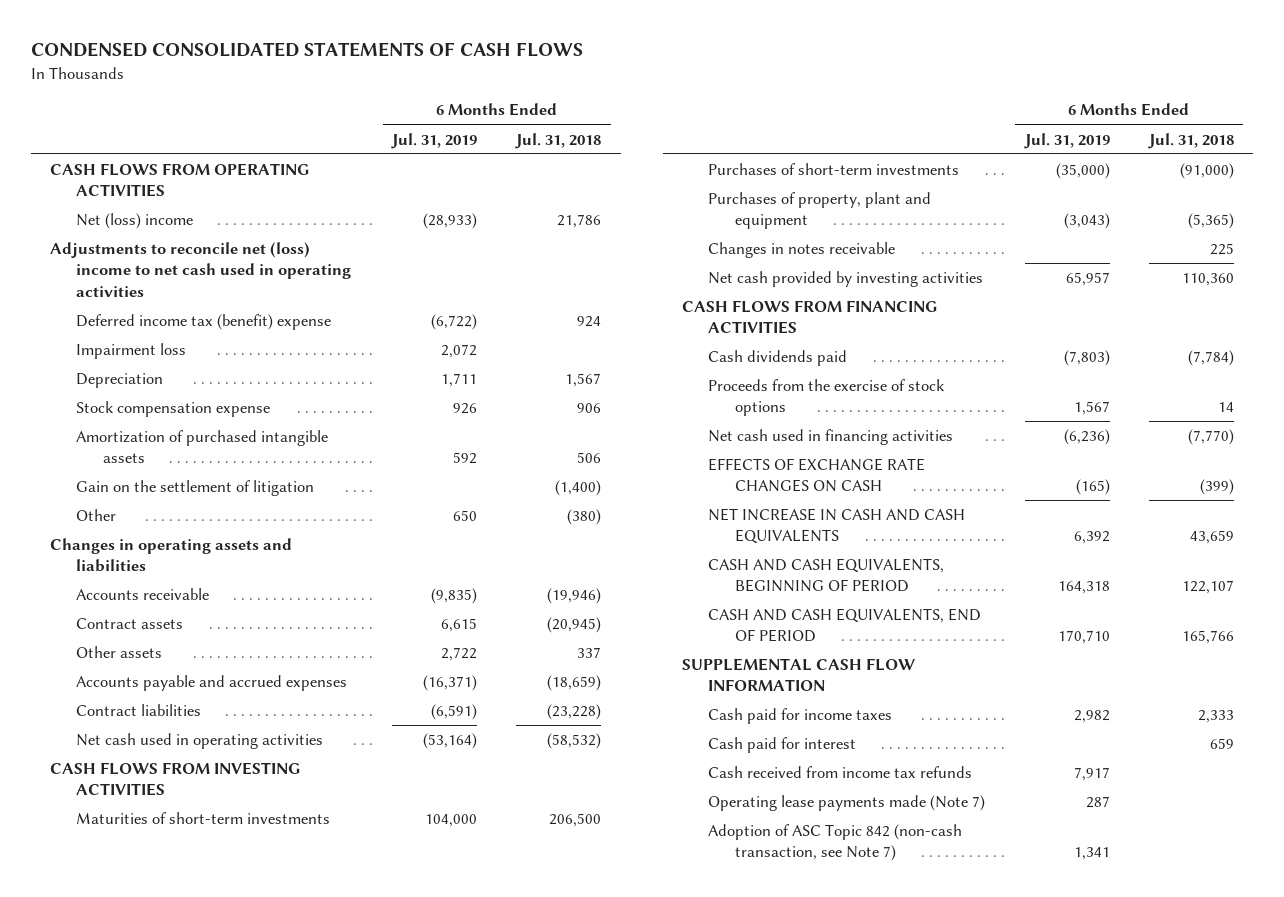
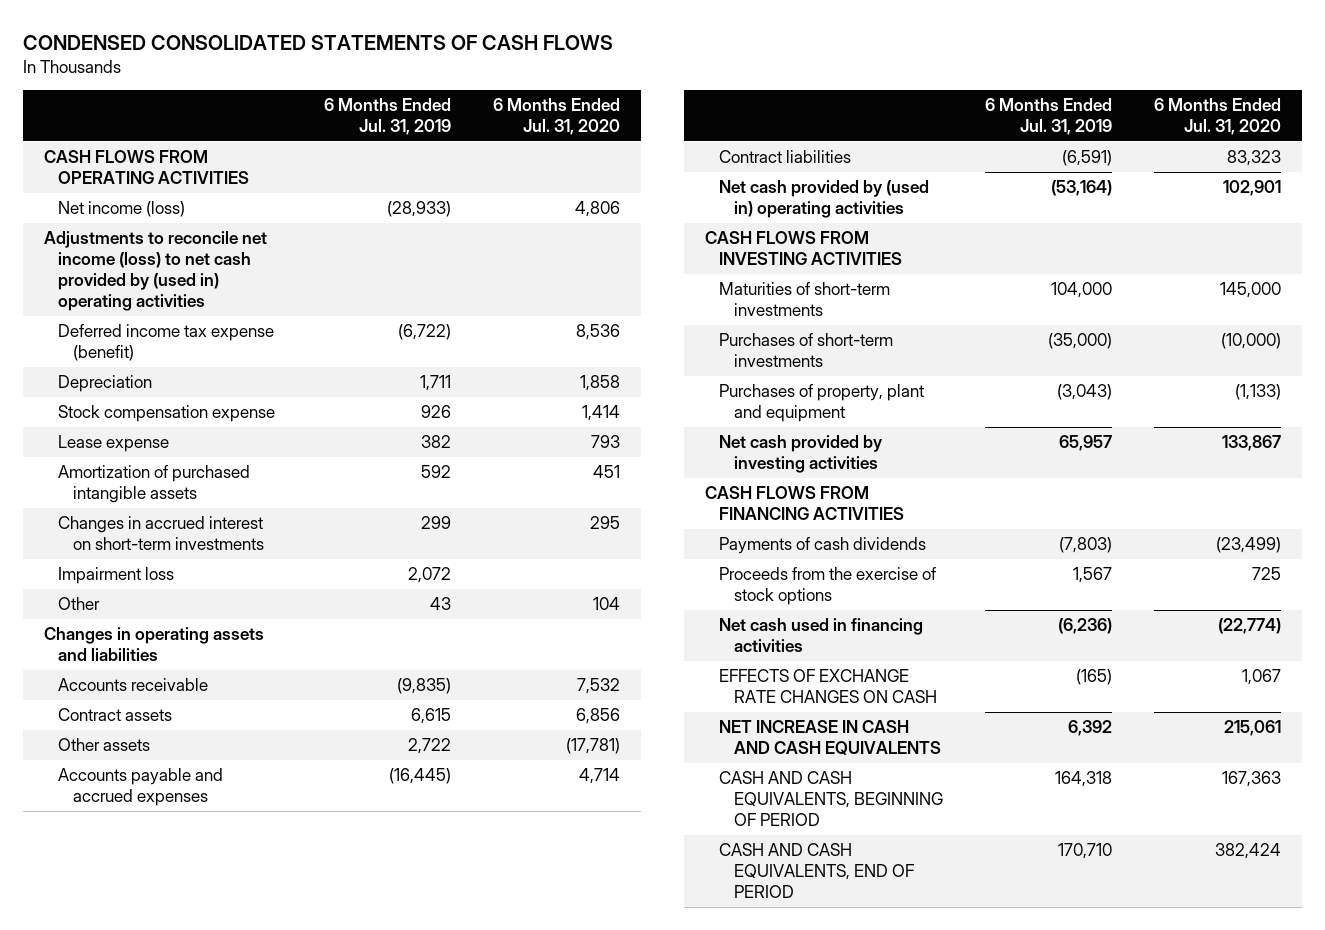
[515,132,602,149] Jul. 31, 2018 -> none
none -> [492,98,620,136] 6 Months Ended Jul. 31, 2020
[76,212,194,229] Net (loss) income -> [58,201,186,218] Net income (loss)
[50,241,352,297] Adjustments to reconcile net (loss) income to net cash used in operating activities -> [44,231,268,312] Adjustments to reconcile net income (loss) to net cash provided by (used in) operating activities
[76,313,332,330] Deferred income tax (benefit) expense -> [58,324,275,362] Deferred income tax expense (benefit)
none -> [58,435,170,453] Lease expense
[76,479,315,496] Gain on the settlement of litigation -> none
none -> [58,516,264,551] Changes in accrued interest on short-term investments
[76,342,187,359] Impairment loss -> [58,567,175,585] Impairment loss
[453,509,478,521] 650 -> [429,597,451,611] 43
[423,674,478,691] (16,371) -> [388,768,451,785] (16,445)
[76,732,324,749] Net cash used in operating activities -> [719,180,930,219] Net cash provided by (used in) operating activities
[708,241,896,258] Changes in notes receivable -> none
[708,349,848,366] Cash dividends paid -> [719,537,927,555] Payments of cash dividends
[682,657,916,692] SUPPLEMENTAL CASH FLOW INFORMATION -> none
[708,707,893,724] Cash paid for income taxes -> none
[708,736,857,753] Cash paid for interest -> none
[708,765,973,778] Cash received from income tax refunds -> none
[708,794,986,811] Operating lease payments made (Note 7) -> none
[708,823,963,862] Adoption of ASC Topic 842 (non-cash transaction, see Note 7) -> none

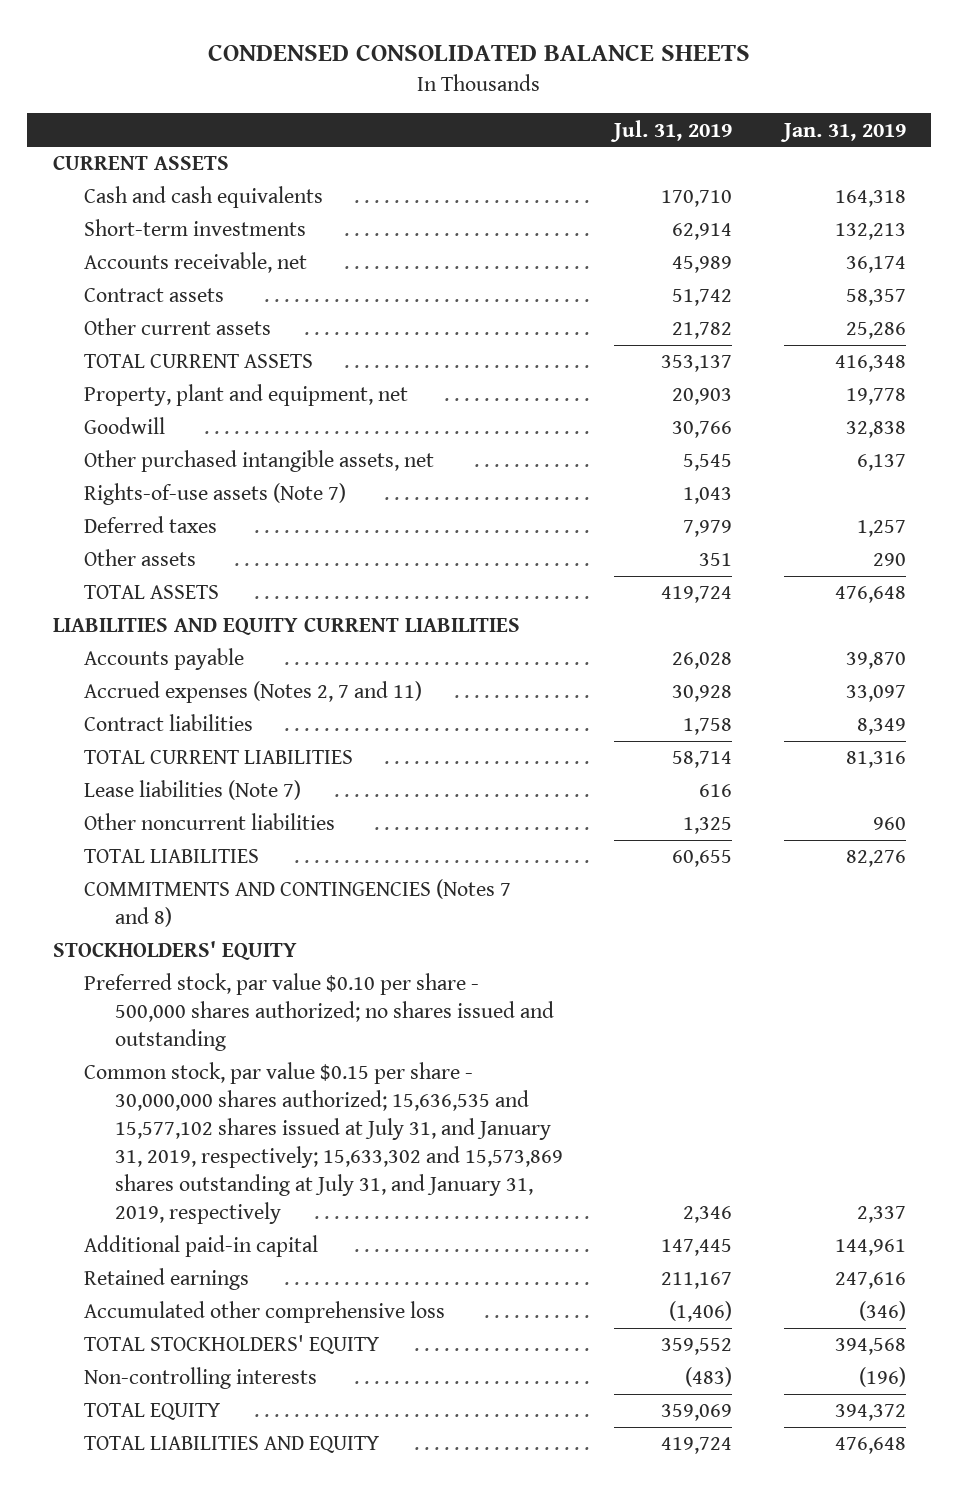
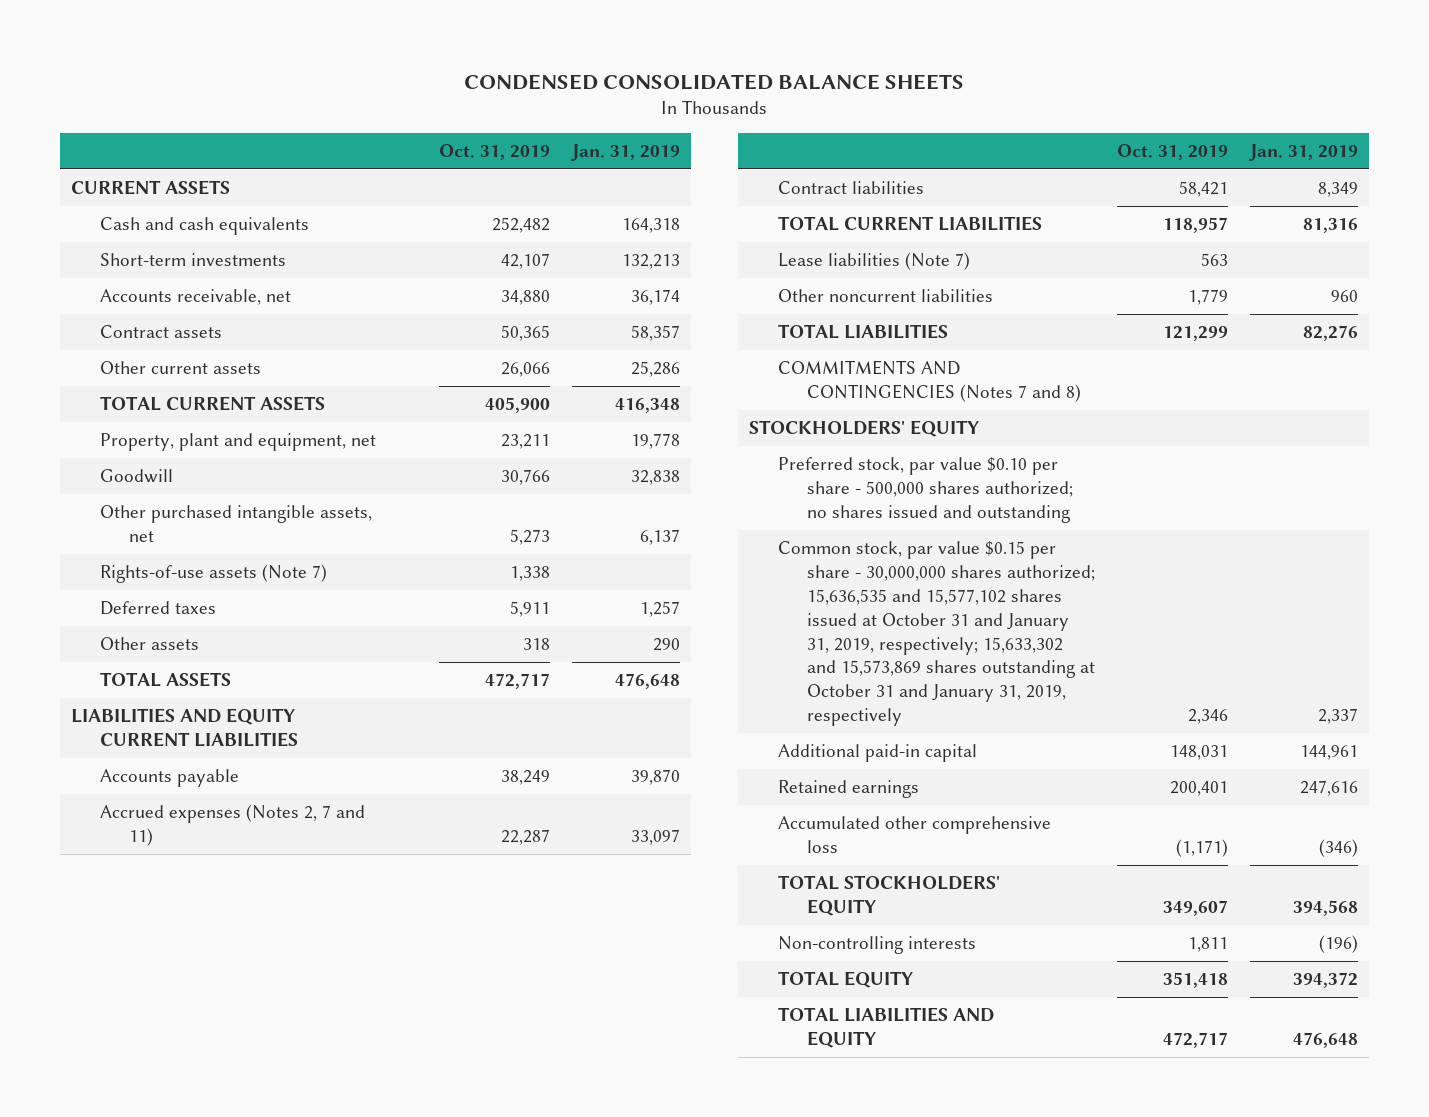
[610,119,733,142] Jul. 31, 2019 -> none
none -> [438,144,550,161] Oct. 31, 2019
[83,1062,564,1224] Common stock, par value $0.15 per share - 30,000,000 shares authorized; 15,636,535 and 15,577,102 shares issued at July 31, and January 31, 2019, respectively; 15,633,302 and 15,573,869 shares outstanding at July 31, and January 31, 2019, respectively -> [778,541,1096,727] Common stock, par value $0.15 per share - 30,000,000 shares authorized; 15,636,535 and 15,577,102 shares issued at October 31 and January 31, 2019, respectively; 15,633,302 and 15,573,869 shares outstanding at October 31 and January 31, 2019, respectively

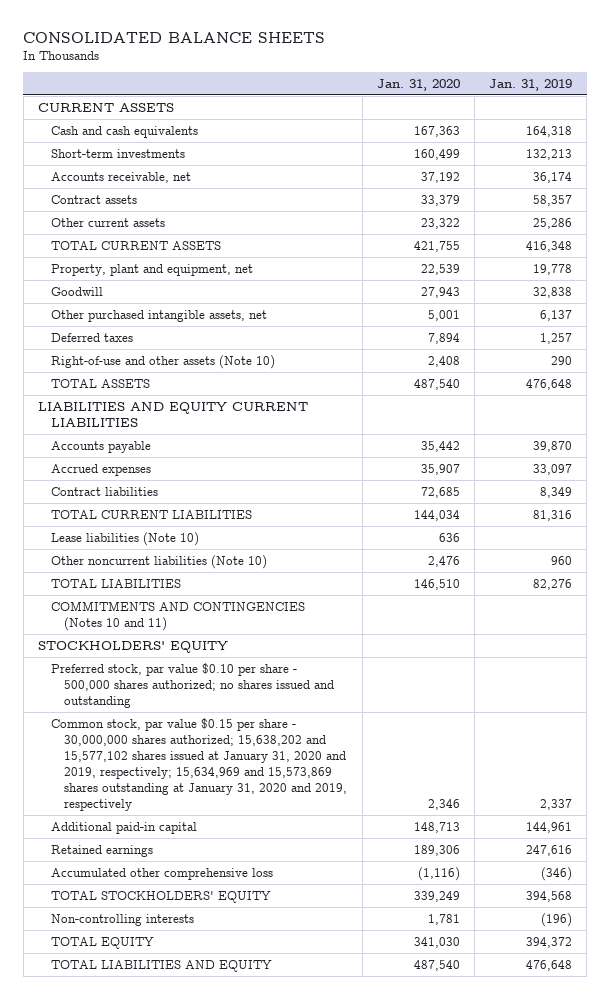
[464,73,965,90] CONDENSED CONSOLIDATED BALANCE SHEETS -> [23,31,326,43] CONSOLIDATED BALANCE SHEETS
[438,144,550,161] Oct. 31, 2019 -> none
none -> [376,78,460,91] Jan. 31, 2020
[99,564,327,584] Rights-of-use assets (Note 7) -> none
[99,637,199,651] Other assets -> none
none -> [51,354,276,369] Right-of-use and other assets (Note 10)
[99,804,365,846] Accrued expenses (Notes 2, 7 and 11) -> [51,463,152,476] Accrued expenses
[778,252,971,271] Lease liabilities (Note 7) -> [51,531,200,546] Lease liabilities (Note 10)
[778,289,994,303] Other noncurrent liabilities -> [51,554,268,569] Other noncurrent liabilities (Note 10)
[778,360,1082,402] COMMITMENTS AND CONTINGENCIES (Notes 7 and 8) -> [51,600,306,631] COMMITMENTS AND CONTINGENCIES (Notes 10 and 11)
[778,541,1096,727] Common stock, par value $0.15 per share - 30,000,000 shares authorized; 15,636,535 and 15,577,102 shares issued at October 31 and January 31, 2019, respectively; 15,633,302 and 15,573,869 shares outstanding at October 31 and January 31, 2019, respectively -> [51,717,348,812] Common stock, par value $0.15 per share - 30,000,000 shares authorized; 15,638,202 and 15,577,102 shares issued at January 31, 2020 and 2019, respectively; 15,634,969 and 15,573,869 shares outstanding at January 31, 2020 and 2019, respectively

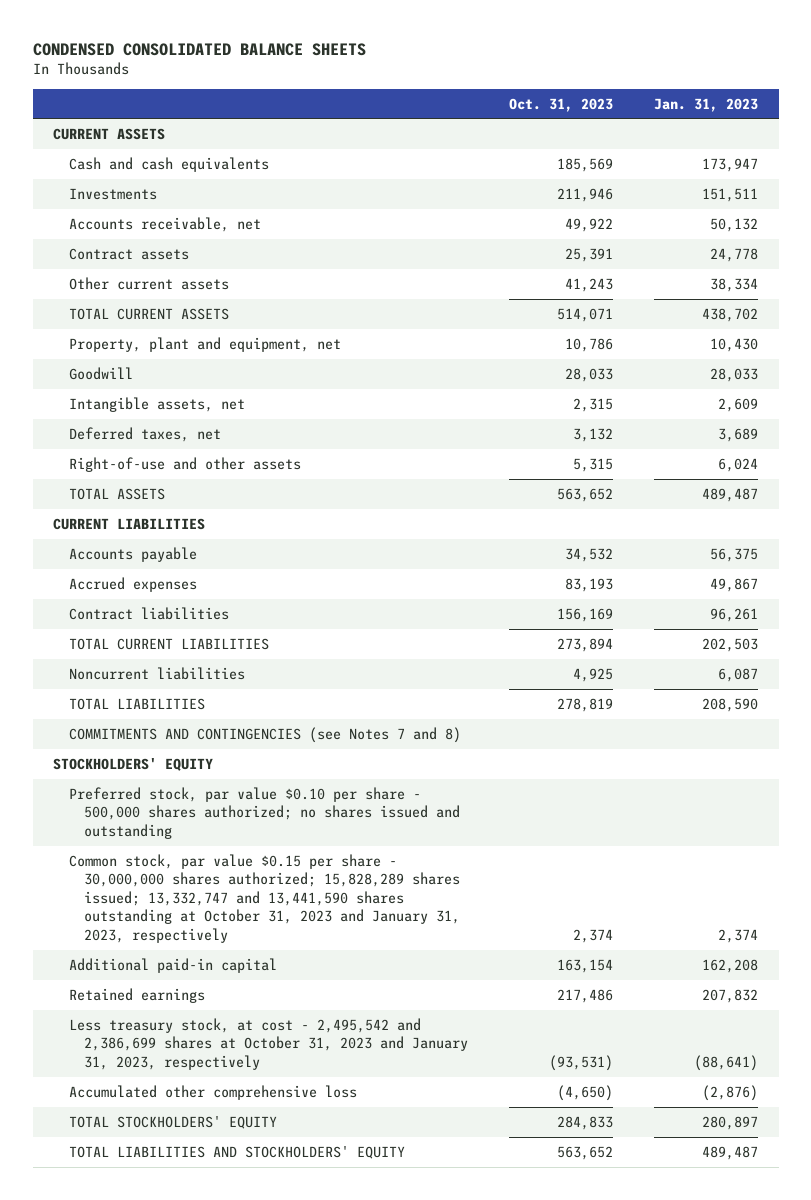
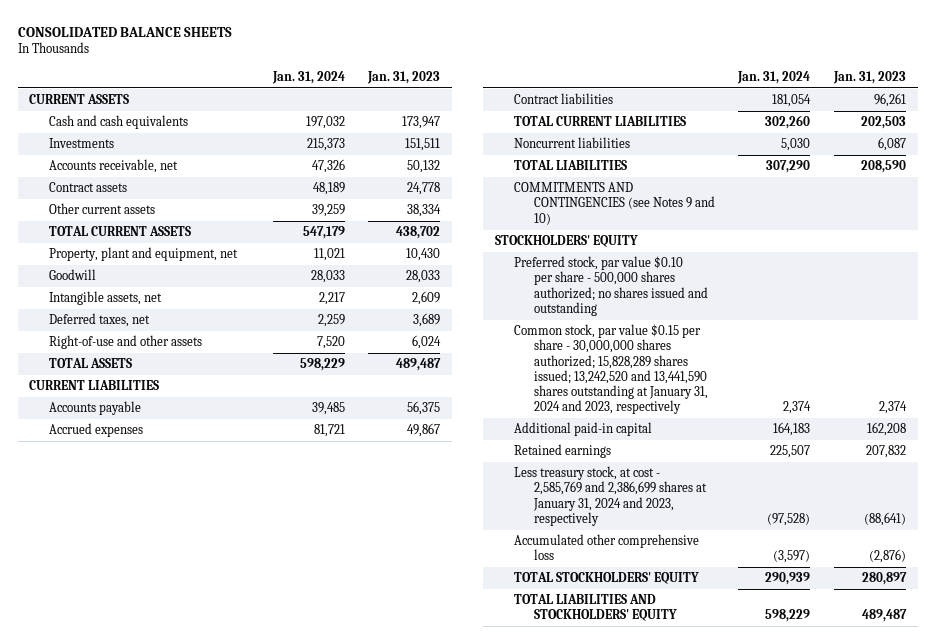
[32,43,366,57] CONDENSED CONSOLIDATED BALANCE SHEETS -> [17,26,232,37] CONSOLIDATED BALANCE SHEETS
[508,97,613,112] Oct. 31, 2023 -> none
none -> [271,71,345,85] Jan. 31, 2024
[68,726,461,743] COMMITMENTS AND CONTINGENCIES (see Notes 7 and 8) -> [514,182,715,225] COMMITMENTS AND CONTINGENCIES (see Notes 9 and 10)
[68,853,460,943] Common stock, par value $0.15 per share - 30,000,000 shares authorized; 15,828,289 shares issued; 13,332,747 and 13,441,590 shares outstanding at October 31, 2023 and January 31, 2023, respectively -> [514,324,708,415] Common stock, par value $0.15 per share - 30,000,000 shares authorized; 15,828,289 shares issued; 13,242,520 and 13,441,590 shares outstanding at January 31, 2024 and 2023, respectively
[68,1017,468,1070] Less treasury stock, at cost - 2,495,542 and 2,386,699 shares at October 31, 2023 and January 31, 2023, respectively -> [514,466,707,526] Less treasury stock, at cost - 2,585,769 and 2,386,699 shares at January 31, 2024 and 2023, respectively

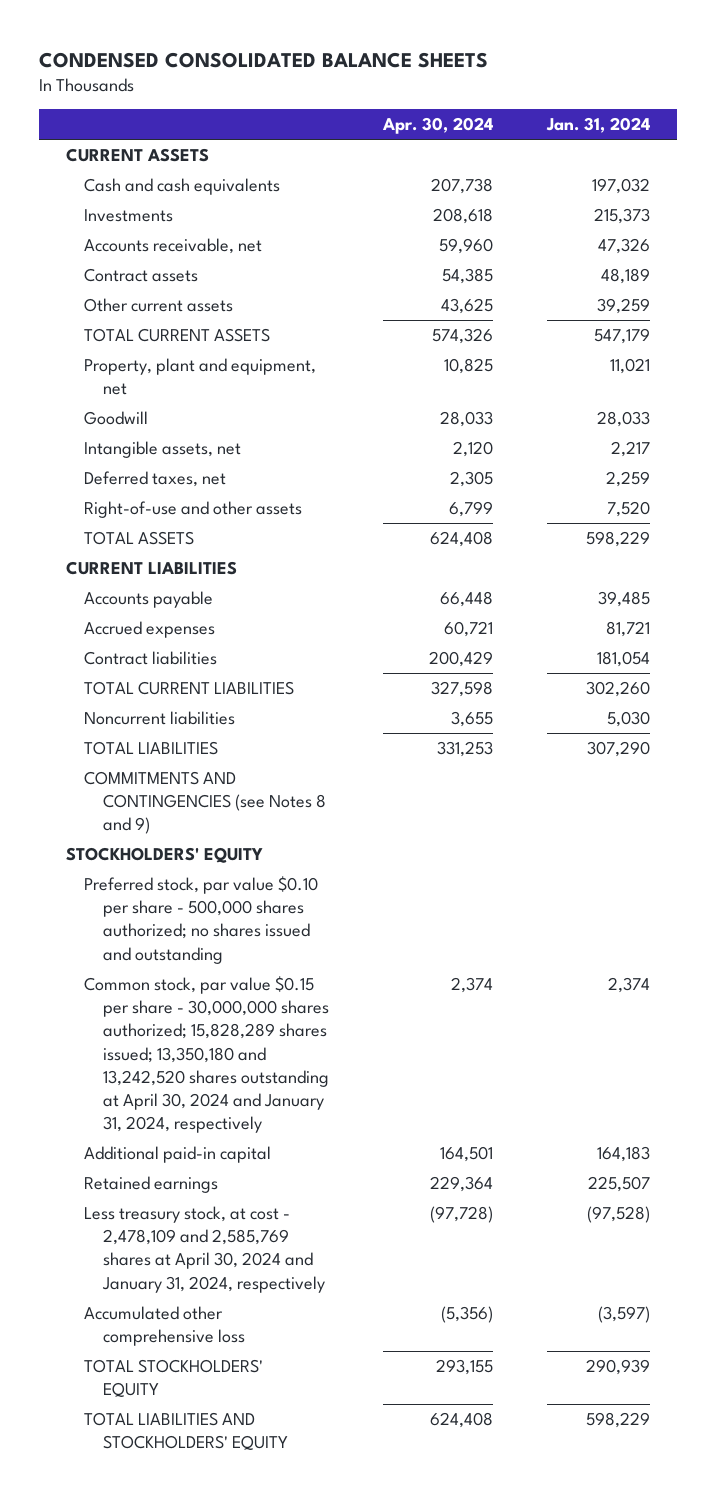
[17,26,232,37] CONSOLIDATED BALANCE SHEETS -> [38,51,488,68] CONDENSED CONSOLIDATED BALANCE SHEETS
[367,71,441,85] Jan. 31, 2023 -> none
none -> [381,117,493,135] Apr. 30, 2024
[514,182,715,225] COMMITMENTS AND CONTINGENCIES (see Notes 9 and 10) -> [84,770,326,835] COMMITMENTS AND CONTINGENCIES (see Notes 8 and 9)
[514,324,708,415] Common stock, par value $0.15 per share - 30,000,000 shares authorized; 15,828,289 shares issued; 13,242,520 and 13,441,590 shares outstanding at January 31, 2024 and 2023, respectively -> [84,975,329,1134] Common stock, par value $0.15 per share - 30,000,000 shares authorized; 15,828,289 shares issued; 13,350,180 and 13,242,520 shares outstanding at April 30, 2024 and January 31, 2024, respectively
[514,466,707,526] Less treasury stock, at cost - 2,585,769 and 2,386,699 shares at January 31, 2024 and 2023, respectively -> [84,1205,325,1293] Less treasury stock, at cost - 2,478,109 and 2,585,769 shares at April 30, 2024 and January 31, 2024, respectively

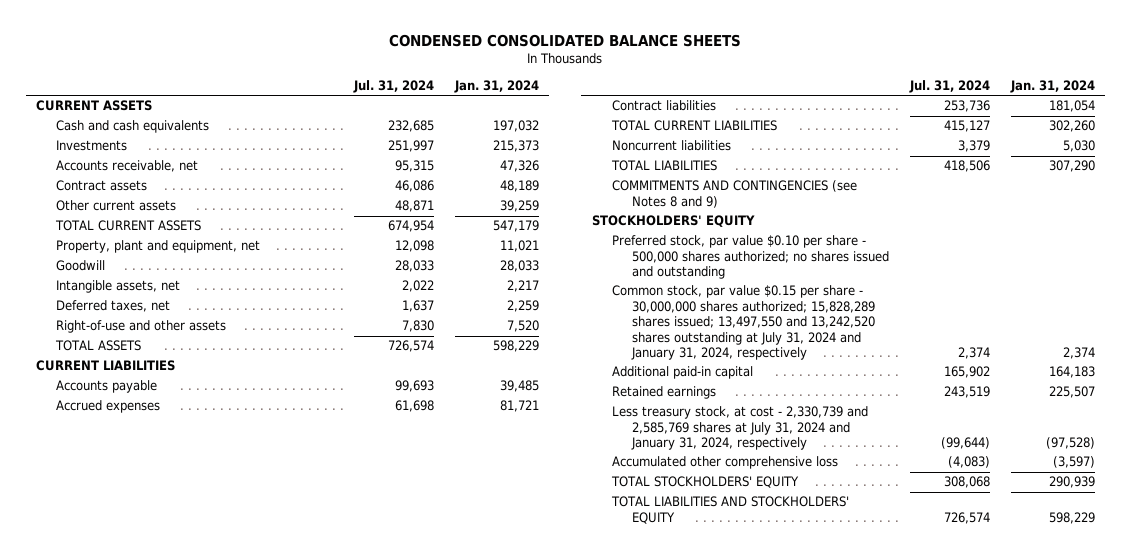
[381,117,493,135] Apr. 30, 2024 -> none
none -> [353,80,435,94] Jul. 31, 2024
[84,975,329,1134] Common stock, par value $0.15 per share - 30,000,000 shares authorized; 15,828,289 shares issued; 13,350,180 and 13,242,520 shares outstanding at April 30, 2024 and January 31, 2024, respectively -> [611,285,875,361] Common stock, par value $0.15 per share - 30,000,000 shares authorized; 15,828,289 shares issued; 13,497,550 and 13,242,520 shares outstanding at July 31, 2024 and January 31, 2024, respectively
[84,1205,325,1293] Less treasury stock, at cost - 2,478,109 and 2,585,769 shares at April 30, 2024 and January 31, 2024, respectively -> [611,406,868,451] Less treasury stock, at cost - 2,330,739 and 2,585,769 shares at July 31, 2024 and January 31, 2024, respectively

